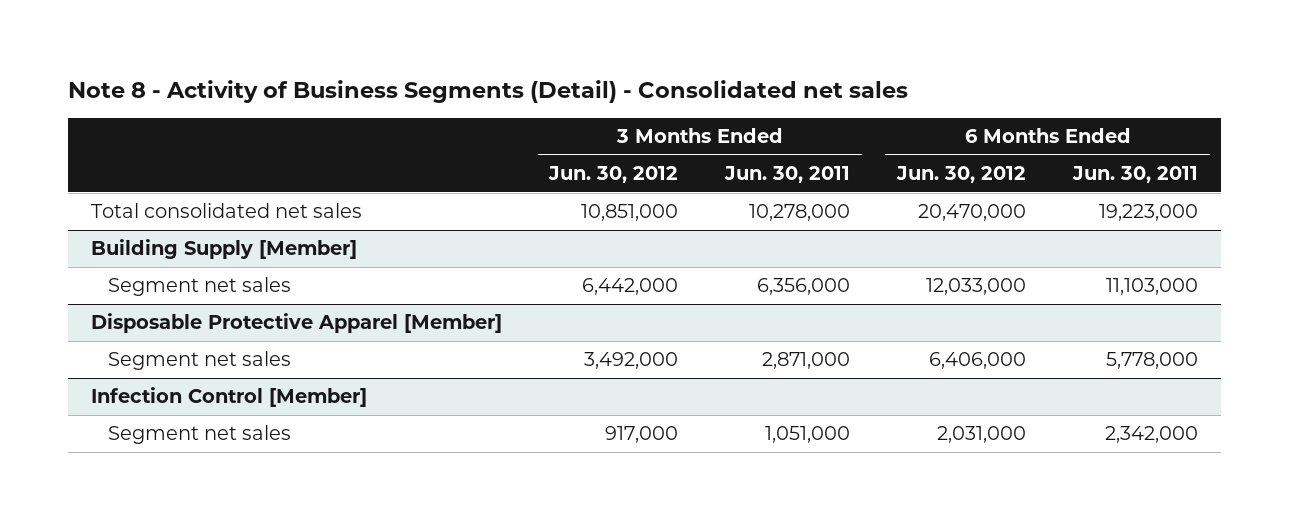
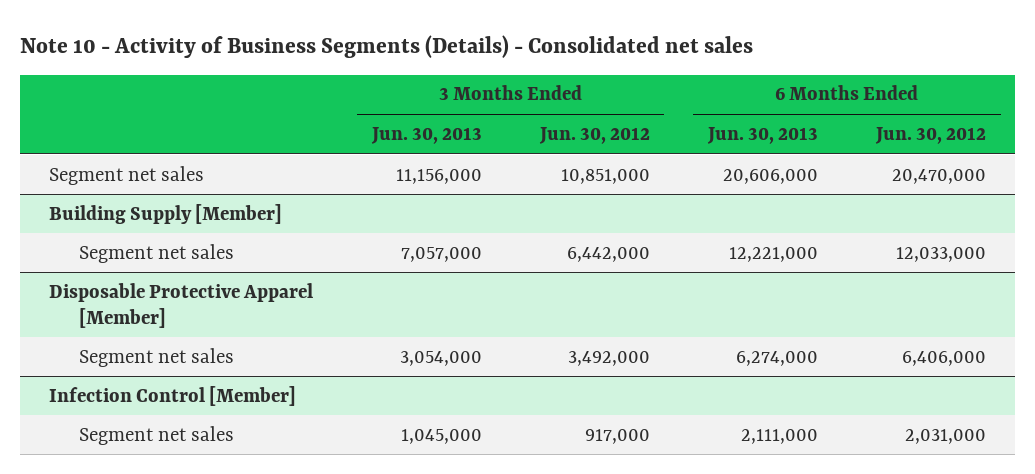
[67,80,908,104] Note 8 - Activity of Business Segments (Detail) - Consolidated net sales -> [20,35,754,59] Note 10 - Activity of Business Segments (Details) - Consolidated net sales
[724,166,851,184] Jun. 30, 2011 -> none
[1072,166,1199,184] Jun. 30, 2011 -> none
none -> [370,126,482,144] Jun. 30, 2013
none -> [706,126,818,144] Jun. 30, 2013
[91,203,363,219] Total consolidated net sales -> [49,165,205,185] Segment net sales

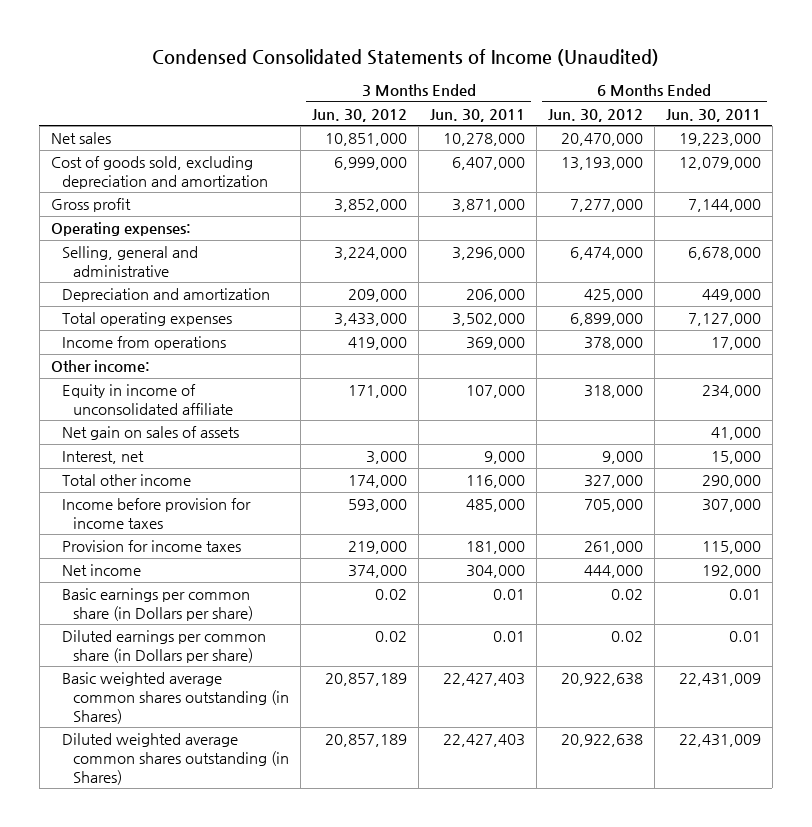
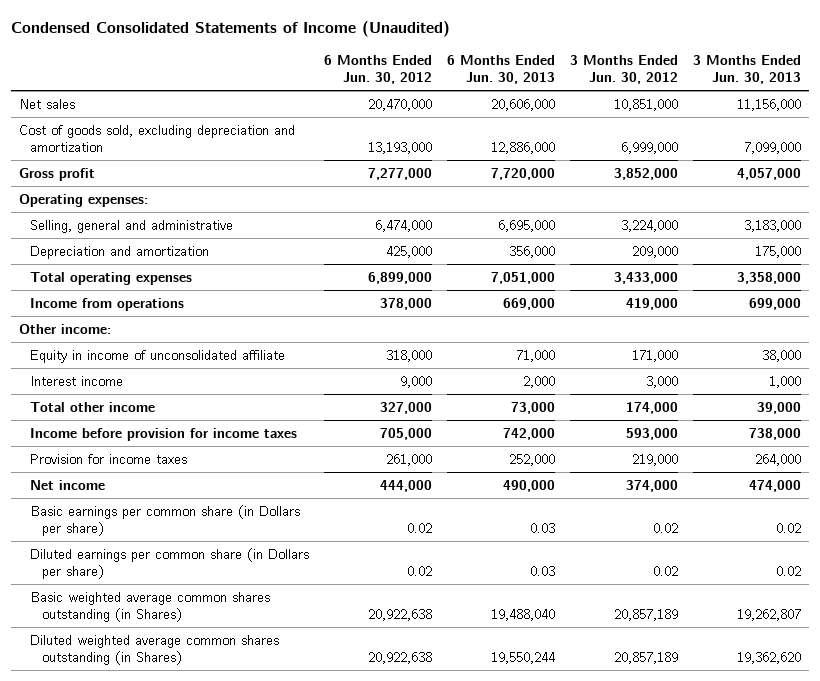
[429,108,525,122] Jun. 30, 2011 -> none
[665,108,761,122] Jun. 30, 2011 -> none
none -> [447,55,556,85] 6 Months Ended Jun. 30, 2013
none -> [693,55,802,85] 3 Months Ended Jun. 30, 2013
[61,426,239,441] Net gain on sales of assets -> none
[61,451,144,465] Interest, net -> [30,376,124,387] Interest income

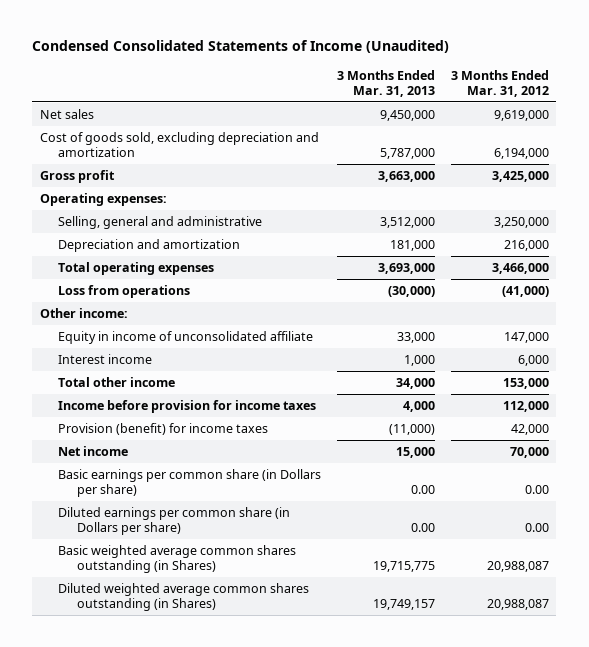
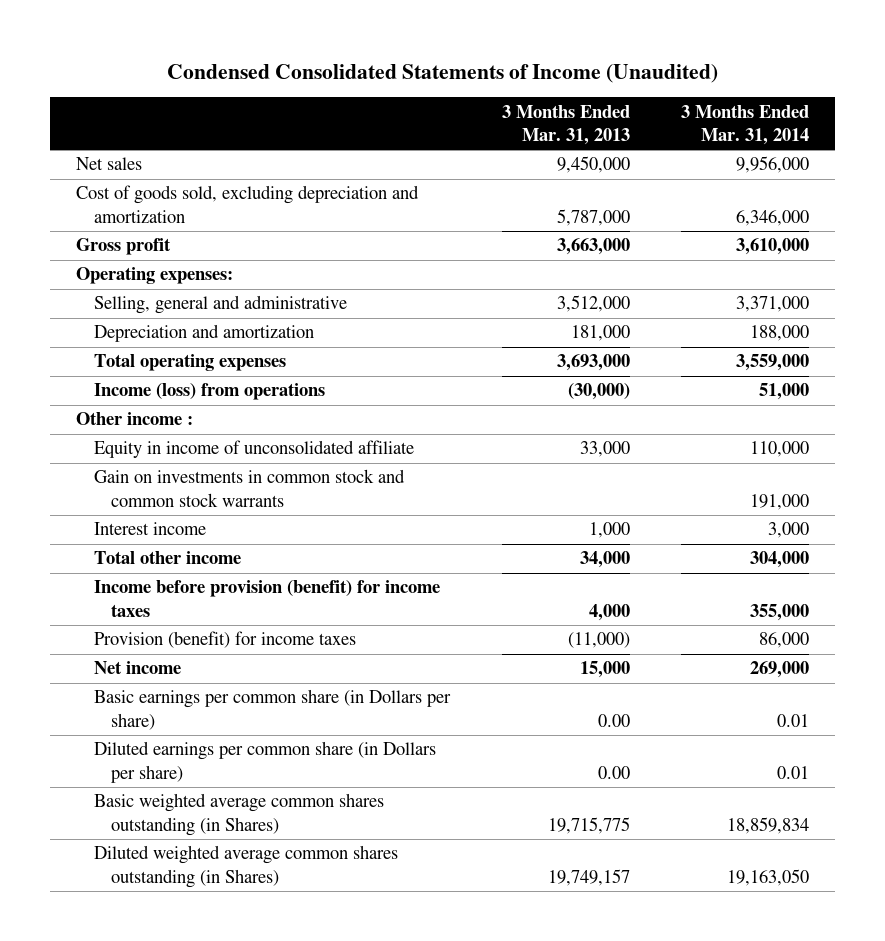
[450,69,549,97] 3 Months Ended Mar. 31, 2012 -> none
none -> [681,104,810,146] 3 Months Ended Mar. 31, 2014
[58,284,191,298] Loss from operations -> [93,383,325,401] Income (loss) from operations
[40,307,129,318] Other income: -> [76,412,194,426] Other income :
none -> [93,469,405,507] Gain on investments in common stock and common stock warrants
[58,399,317,413] Income before provision for income taxes -> [93,580,440,617] Income before provision (benefit) for income taxes

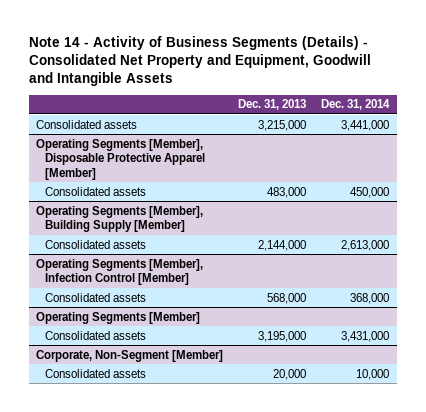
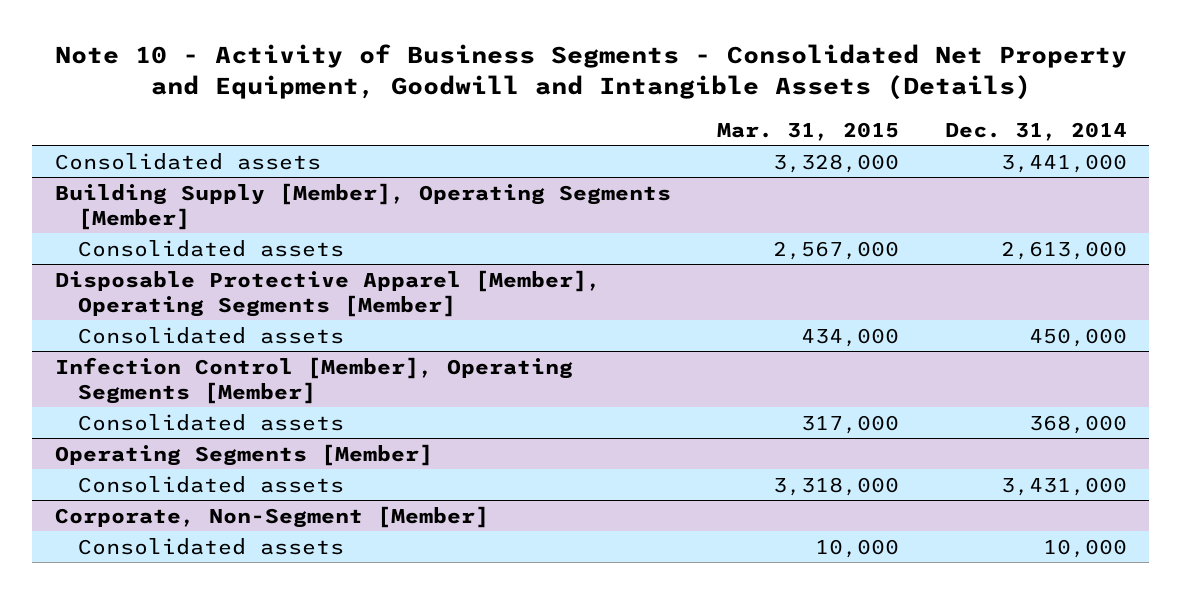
[29,36,372,87] Note 14 - Activity of Business Segments (Details) - Consolidated Net Property and Equipment, Goodwill and Intangible Assets -> [54,44,1127,101] Note 10 - Activity of Business Segments - Consolidated Net Property and Equipment, Goodwill and Intangible Assets (Details)
[238,99,307,111] Dec. 31, 2013 -> none
none -> [716,121,899,141] Mar. 31, 2015
[36,138,205,180] Operating Segments [Member], Disposable Protective Apparel [Member] -> none
[44,186,146,196] Consolidated assets -> none
[36,205,204,233] Operating Segments [Member], Building Supply [Member] -> [55,182,672,230] Building Supply [Member], Operating Segments [Member]
none -> [55,269,602,317] Disposable Protective Apparel [Member], Operating Segments [Member]
none -> [77,326,344,344] Consolidated assets
[36,258,204,286] Operating Segments [Member], Infection Control [Member] -> [55,356,574,404] Infection Control [Member], Operating Segments [Member]

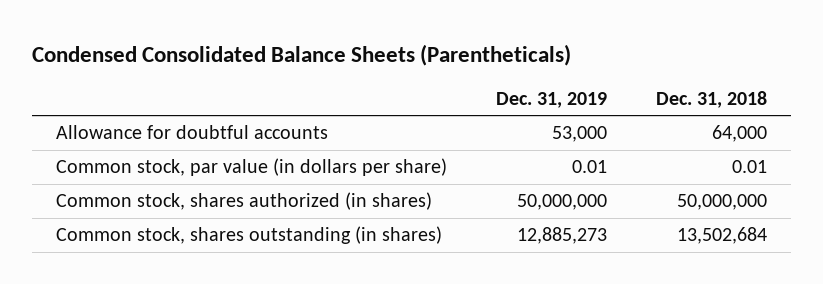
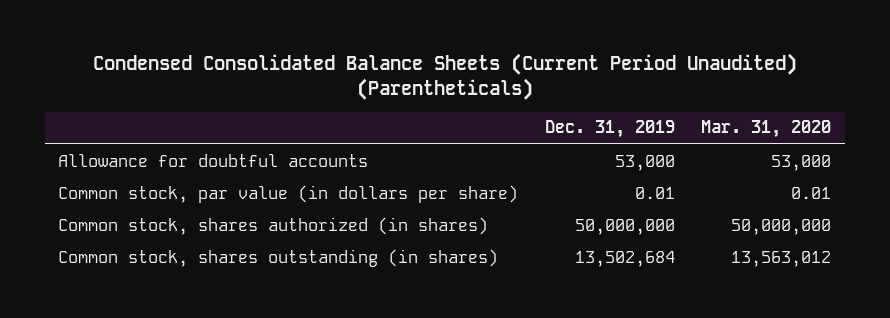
[31,43,571,66] Condensed Consolidated Balance Sheets (Parentheticals) -> [92,53,797,101] Condensed Consolidated Balance Sheets (Current Period Unaudited) (Parentheticals)
[655,90,767,108] Dec. 31, 2018 -> none
none -> [701,120,832,139] Mar. 31, 2020
[516,227,607,245] 12,885,273 -> [574,250,675,267] 13,502,684

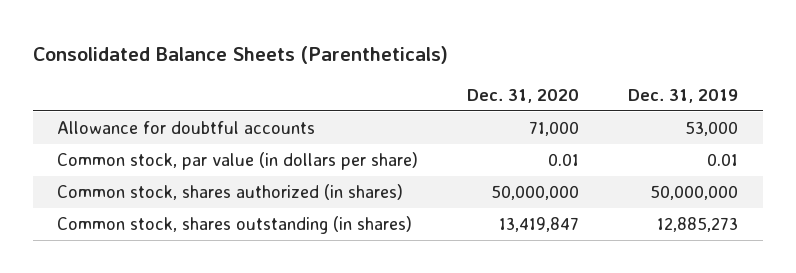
[92,53,797,101] Condensed Consolidated Balance Sheets (Current Period Unaudited) (Parentheticals) -> [32,45,448,64] Consolidated Balance Sheets (Parentheticals)
[701,120,832,139] Mar. 31, 2020 -> none
none -> [467,88,580,103] Dec. 31, 2020
[574,250,675,267] 13,502,684 -> [657,217,739,233] 12,885,273

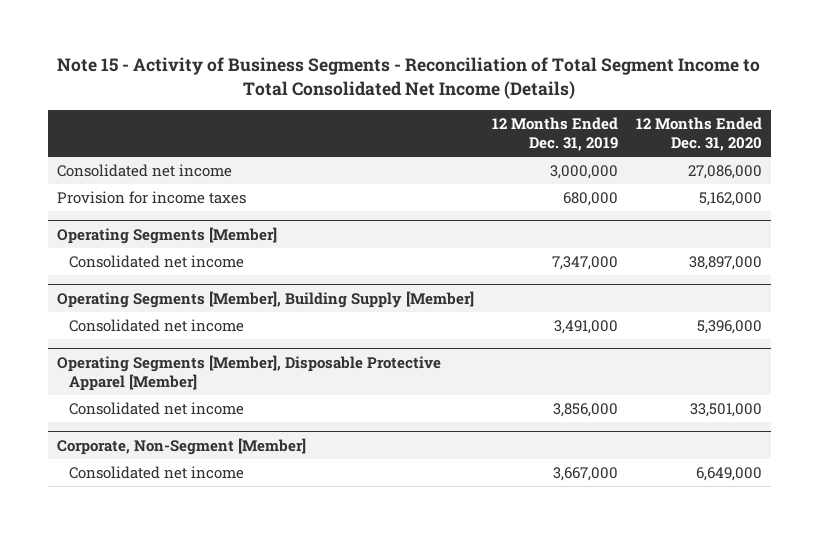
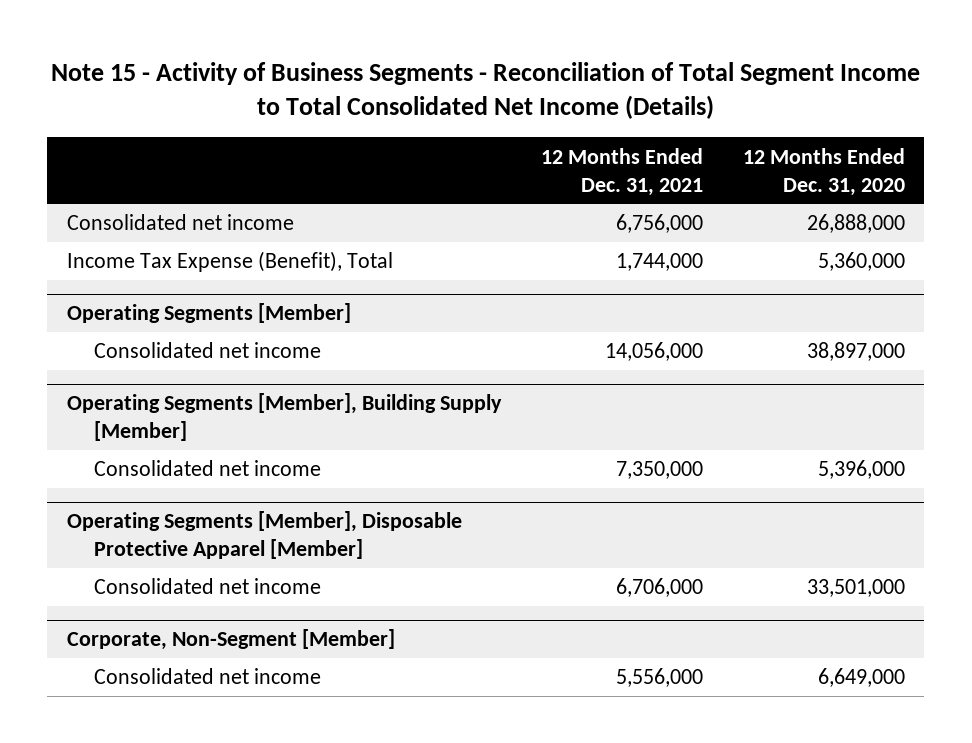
[491,116,618,151] 12 Months Ended Dec. 31, 2019 -> none
none -> [540,147,703,196] 12 Months Ended Dec. 31, 2021
[687,165,762,180] 27,086,000 -> [806,214,905,234] 26,888,000
[56,191,246,205] Provision for income taxes -> [67,251,394,273] Income Tax Expense (Benefit), Total
[698,192,762,207] 5,162,000 -> [817,252,905,272] 5,360,000

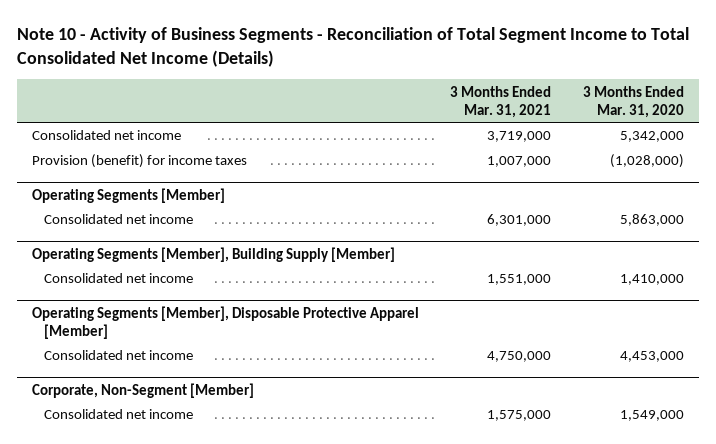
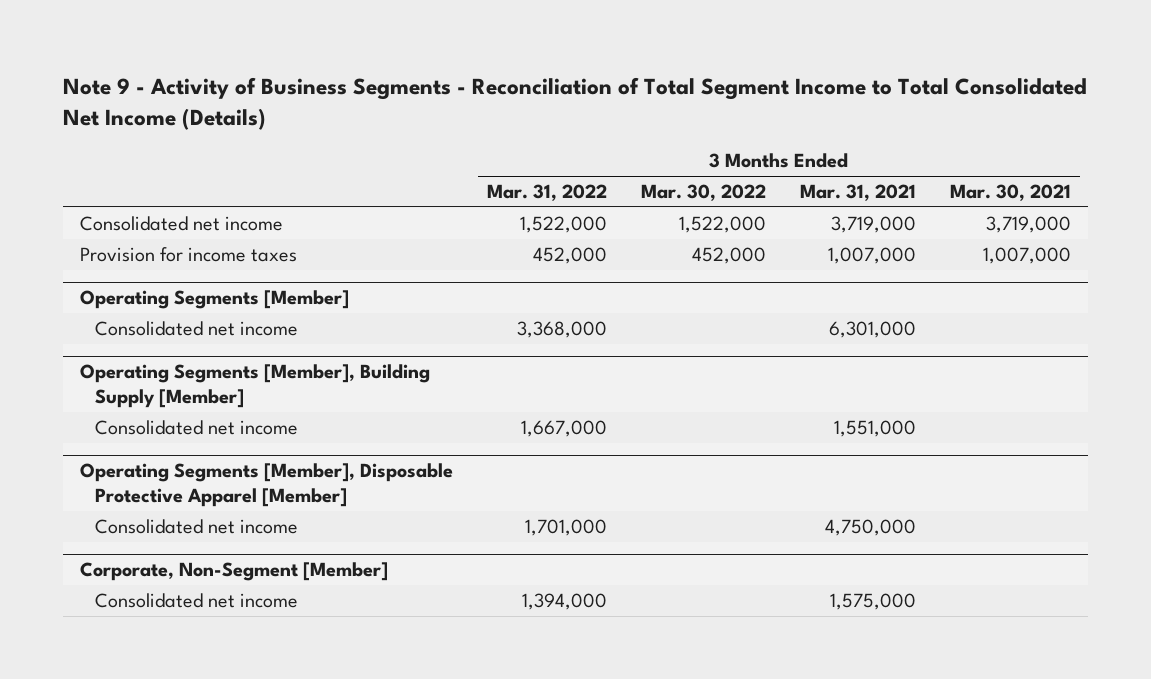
[16,27,689,67] Note 10 - Activity of Business Segments - Reconciliation of Total Segment Income to Total Consolidated Net Income (Details) -> [62,76,1087,131] Note 9 - Activity of Business Segments - Reconciliation of Total Segment Income to Total Consolidated Net Income (Details)
[582,85,684,118] 3 Months Ended Mar. 31, 2020 -> none
none -> [486,184,607,202] Mar. 31, 2022
none -> [640,184,766,202] Mar. 30, 2022
none -> [950,184,1072,202] Mar. 30, 2021
[32,154,248,169] Provision (benefit) for income taxes -> [79,247,297,263] Provision for income taxes

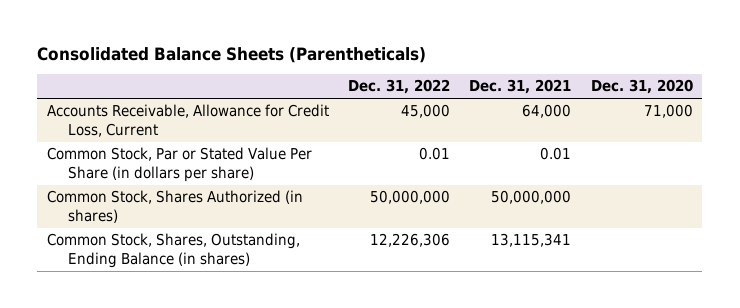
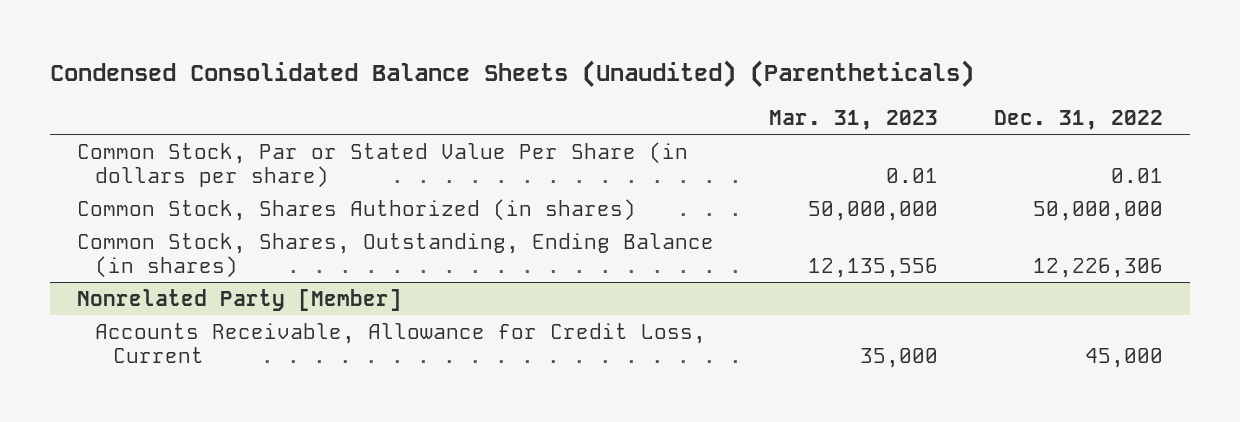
[37,46,427,63] Consolidated Balance Sheets (Parentheticals) -> [49,60,974,89] Condensed Consolidated Balance Sheets (Unaudited) (Parentheticals)
[469,79,572,95] Dec. 31, 2021 -> none
[590,79,693,95] Dec. 31, 2020 -> none
none -> [769,109,939,130] Mar. 31, 2023
[46,104,329,138] Accounts Receivable, Allowance for Credit Loss, Current -> none
none -> [77,288,403,311] Nonrelated Party [Member]
none -> [95,322,707,364] Accounts Receivable, Allowance for Credit Loss, Current

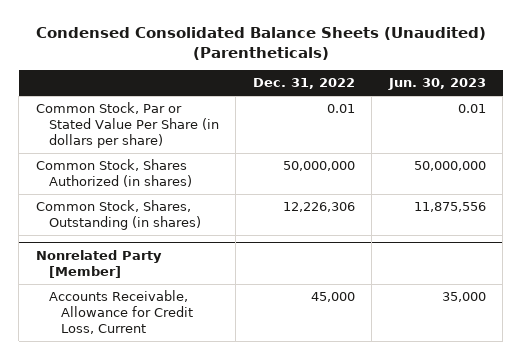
[769,109,939,130] Mar. 31, 2023 -> none
none -> [387,78,486,91] Jun. 30, 2023
[77,232,715,279] Common Stock, Shares, Outstanding, Ending Balance (in shares) -> [35,200,201,231] Common Stock, Shares, Outstanding (in shares)

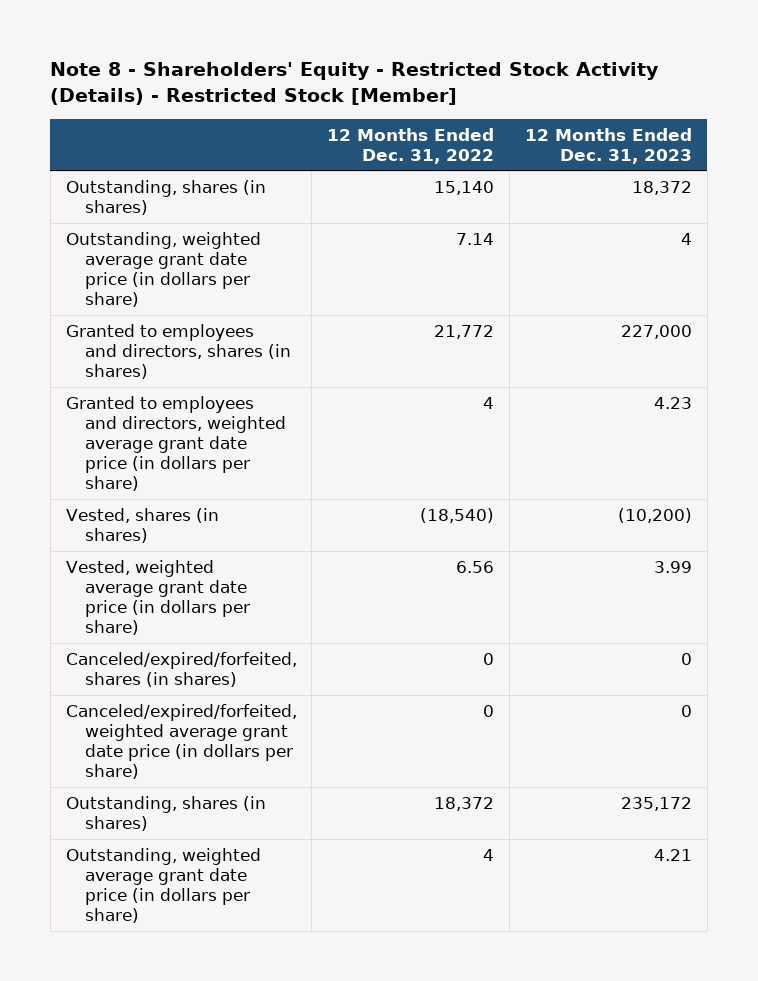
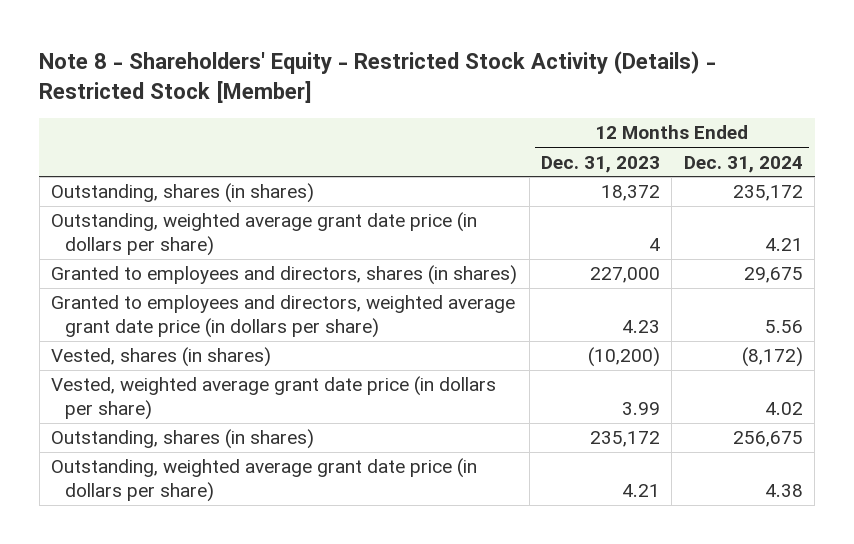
[327,127,495,164] 12 Months Ended Dec. 31, 2022 -> none
none -> [683,155,803,173] Dec. 31, 2024
[65,651,297,687] Canceled/expired/forfeited, shares (in shares) -> none
[65,703,297,780] Canceled/expired/forfeited, weighted average grant date price (in dollars per share) -> none

